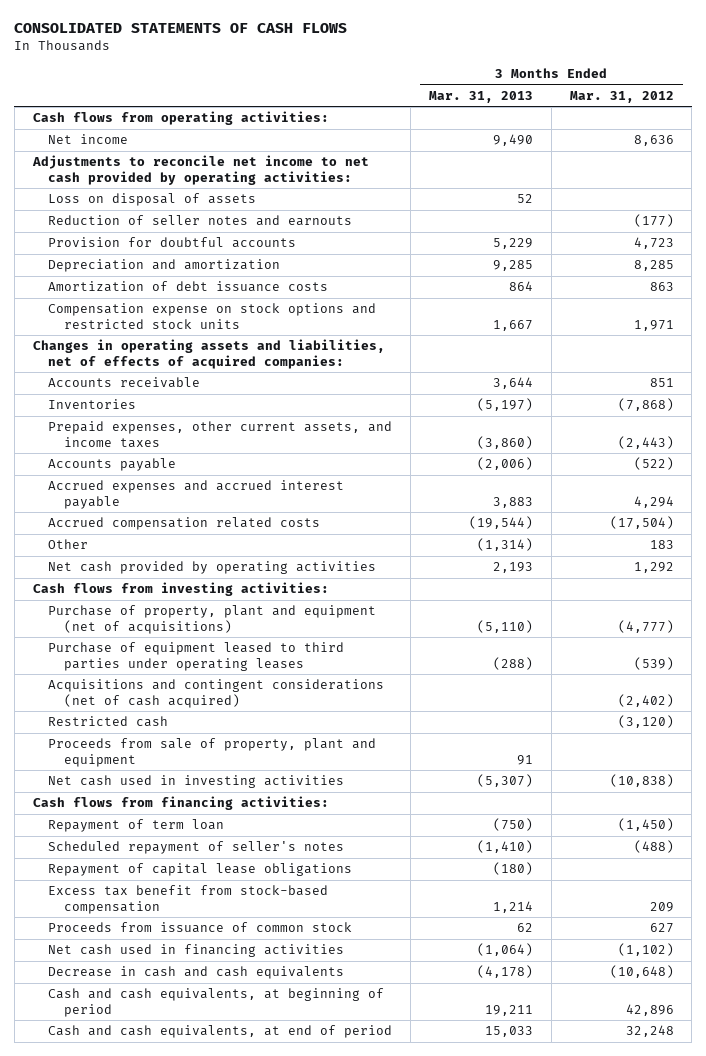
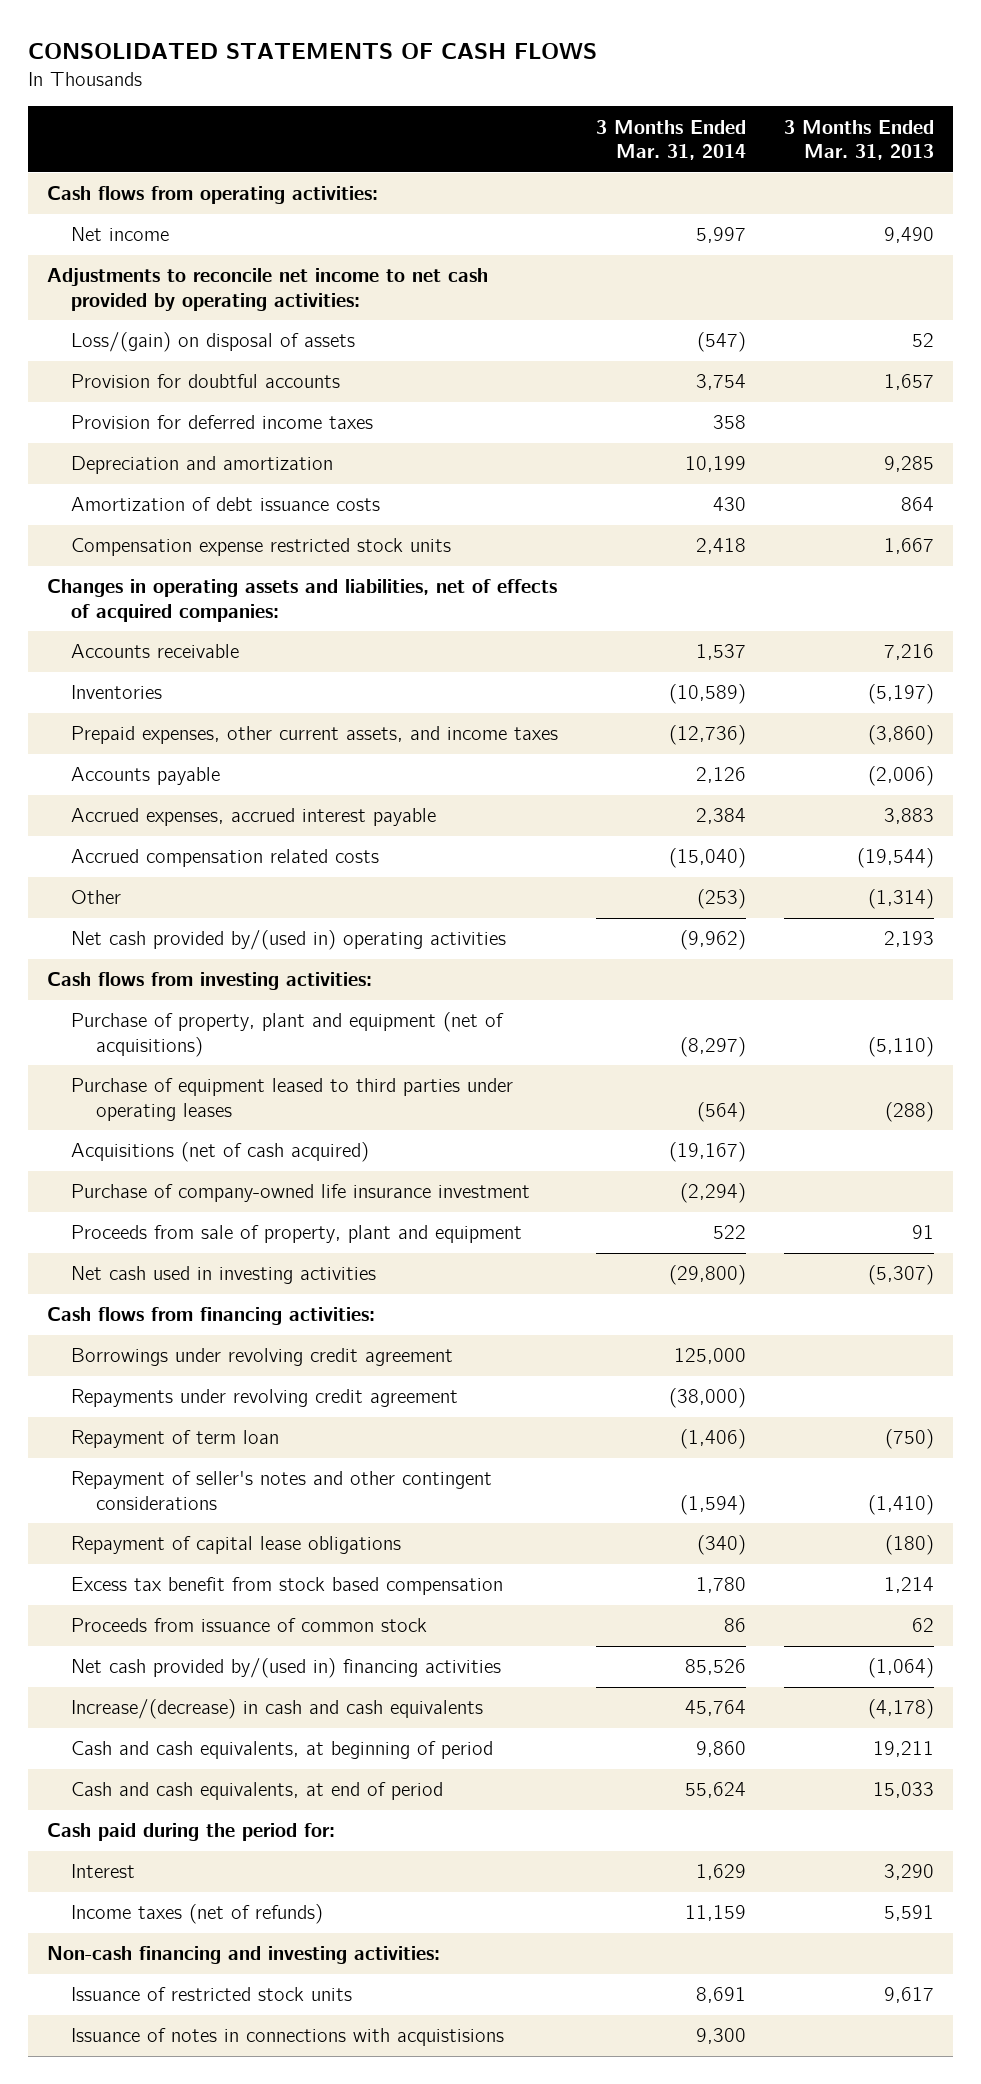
[569,90,674,103] Mar. 31, 2012 -> none
none -> [596,119,747,161] 3 Months Ended Mar. 31, 2014
[48,215,353,227] Reduction of seller notes and earnouts -> none
[48,193,257,207] Loss on disposal of assets -> [71,332,356,353] Loss/(gain) on disposal of assets
[492,238,533,250] 5,229 -> [884,374,935,391] 1,657
none -> [71,415,374,430] Provision for deferred income taxes
[48,303,377,329] Compensation expense on stock options and restricted stock units -> [71,538,452,557] Compensation expense restricted stock units
[492,377,533,390] 3,644 -> [884,644,935,661] 7,216
[48,480,345,509] Accrued expenses and accrued interest payable -> [71,808,437,827] Accrued expenses, accrued interest payable
[48,561,377,575] Net cash provided by operating activities -> [71,930,507,951] Net cash provided by/(used in) operating activities
[48,716,169,728] Restricted cash -> none
[48,679,385,708] Acquisitions and contingent considerations (net of cash acquired) -> [71,1142,370,1163] Acquisitions (net of cash acquired)
none -> [71,1184,531,1203] Purchase of company-owned life insurance investment
none -> [71,1348,454,1367] Borrowings under revolving credit agreement
none -> [71,1389,459,1408] Repayments under revolving credit agreement
[48,841,345,855] Scheduled repayment of seller's notes -> [71,1471,493,1510] Repayment of seller's notes and other contingent considerations
[48,885,329,914] Excess tax benefit from stock-based compensation -> [71,1577,504,1596] Excess tax benefit from stock based compensation
[48,944,345,958] Net cash used in financing activities -> [71,1658,502,1679] Net cash provided by/(used in) financing activities
[48,966,345,980] Decrease in cash and cash equivalents -> [71,1699,484,1720] Increase/(decrease) in cash and cash equivalents
none -> [47,1823,336,1842] Cash paid during the period for:
none -> [71,1864,136,1879] Interest
none -> [71,1904,324,1925] Income taxes (net of refunds)
none -> [47,1946,441,1965] Non-cash financing and investing activities:
none -> [71,1987,353,2002] Issuance of restricted stock units
none -> [71,2028,505,2047] Issuance of notes in connections with acquistisions

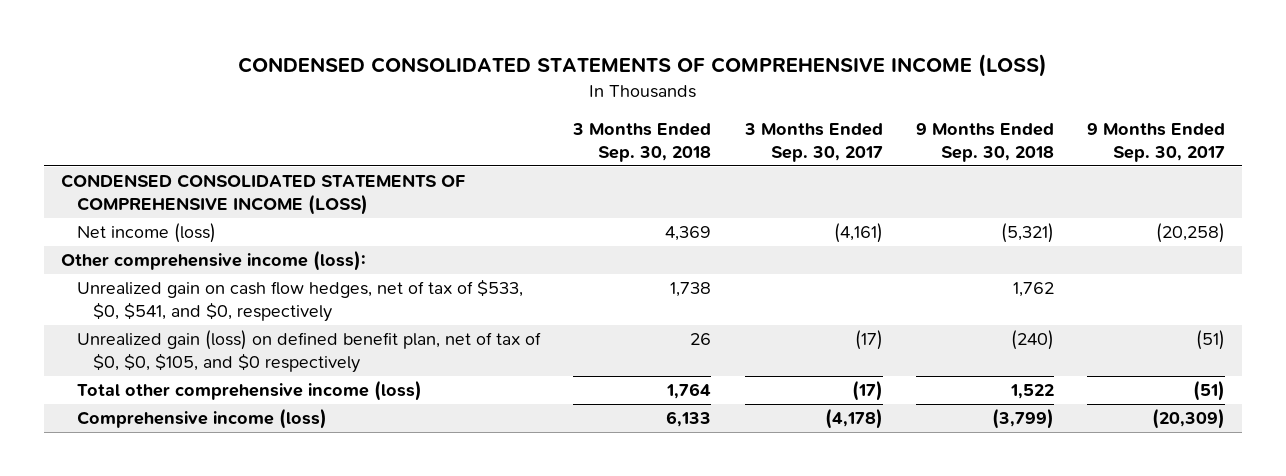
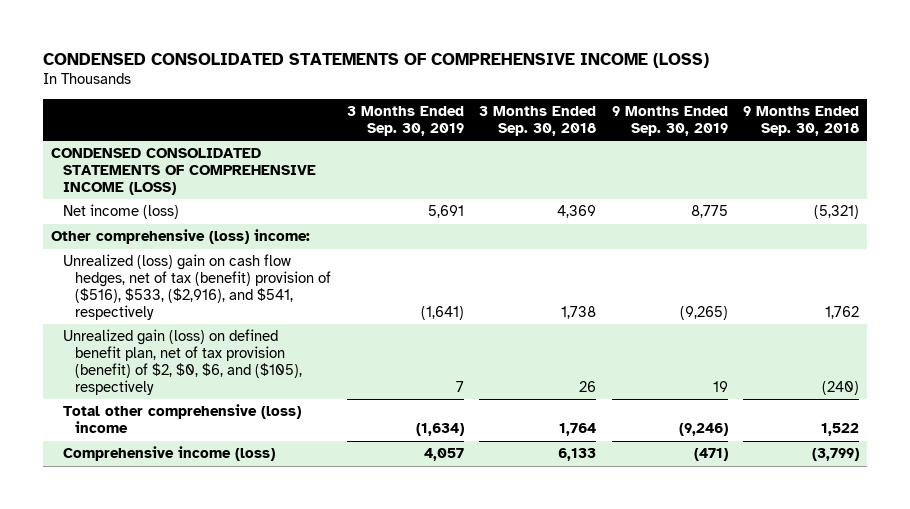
[743,122,883,162] 3 Months Ended Sep. 30, 2017 -> none
[1087,122,1226,162] 9 Months Ended Sep. 30, 2017 -> none
none -> [346,105,464,136] 3 Months Ended Sep. 30, 2019
none -> [611,105,728,136] 9 Months Ended Sep. 30, 2019
[61,250,367,272] Other comprehensive income (loss): -> [50,229,310,245] Other comprehensive (loss) income:
[76,279,523,323] Unrealized gain on cash flow hedges, net of tax of $533, $0, $541, and $0, respectively -> [62,254,332,320] Unrealized (loss) gain on cash flow hedges, net of tax (benefit) provision of ($516), $533, ($2,916), and $541, respectively
[76,330,541,374] Unrealized gain (loss) on defined benefit plan, net of tax of $0, $0, $105, and $0 respectively -> [62,329,303,395] Unrealized gain (loss) on defined benefit plan, net of tax provision (benefit) of $2, $0, $6, and ($105), respectively
[76,380,422,402] Total other comprehensive income (loss) -> [62,404,301,434] Total other comprehensive (loss) income

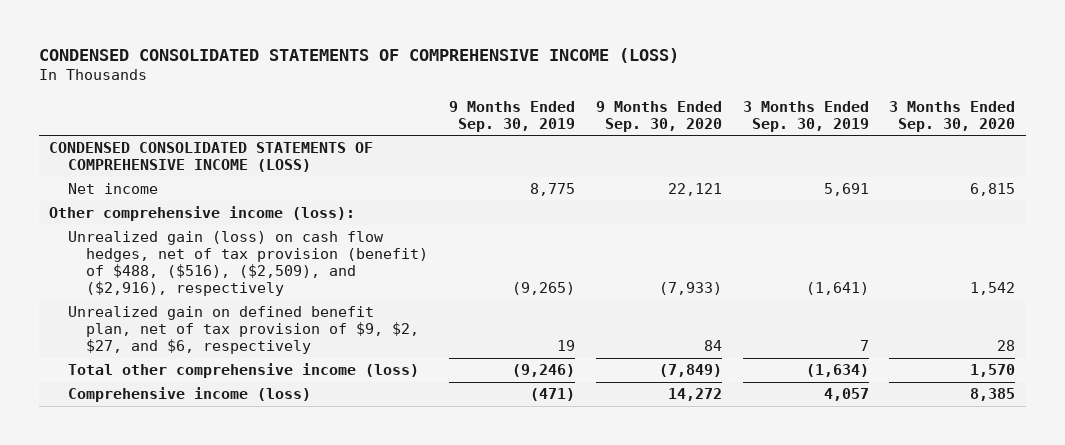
[479,105,597,136] 3 Months Ended Sep. 30, 2018 -> none
[743,105,860,136] 9 Months Ended Sep. 30, 2018 -> none
none -> [595,100,722,132] 9 Months Ended Sep. 30, 2020
none -> [889,100,1016,132] 3 Months Ended Sep. 30, 2020
[62,204,179,220] Net income (loss) -> [67,183,158,195] Net income
[50,229,310,245] Other comprehensive (loss) income: -> [49,206,356,222] Other comprehensive income (loss):
[62,254,332,320] Unrealized (loss) gain on cash flow hedges, net of tax (benefit) provision of ($516), $533, ($2,916), and $541, respectively -> [67,231,428,297] Unrealized gain (loss) on cash flow hedges, net of tax provision (benefit) of $488, ($516), ($2,509), and ($2,916), respectively
[62,329,303,395] Unrealized gain (loss) on defined benefit plan, net of tax provision (benefit) of $2, $0, $6, and ($105), respectively -> [67,306,419,355] Unrealized gain on defined benefit plan, net of tax provision of $9, $2, $27, and $6, respectively
[62,404,301,434] Total other comprehensive (loss) income -> [67,363,419,379] Total other comprehensive income (loss)

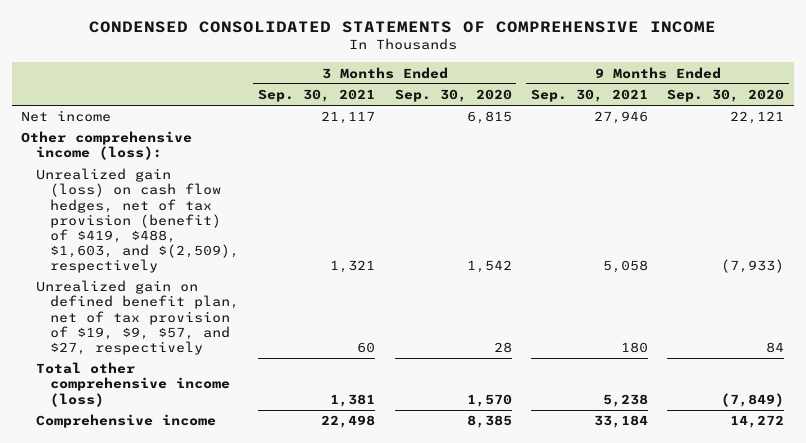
[38,48,679,64] CONDENSED CONSOLIDATED STATEMENTS OF COMPREHENSIVE INCOME (LOSS) -> [88,20,716,33] CONDENSED CONSOLIDATED STATEMENTS OF COMPREHENSIVE INCOME
[448,100,575,132] 9 Months Ended Sep. 30, 2019 -> none
[742,100,869,132] 3 Months Ended Sep. 30, 2019 -> none
none -> [258,88,376,102] Sep. 30, 2021
none -> [530,88,648,102] Sep. 30, 2021
[49,142,374,173] CONDENSED CONSOLIDATED STATEMENTS OF COMPREHENSIVE INCOME (LOSS) -> none
[67,231,428,297] Unrealized gain (loss) on cash flow hedges, net of tax provision (benefit) of $488, ($516), ($2,509), and ($2,916), respectively -> [35,168,239,274] Unrealized gain (loss) on cash flow hedges, net of tax provision (benefit) of $419, $488, $1,603, and $(2,509), respectively
[67,306,419,355] Unrealized gain on defined benefit plan, net of tax provision of $9, $2, $27, and $6, respectively -> [35,280,239,355] Unrealized gain on defined benefit plan, net of tax provision of $19, $9, $57, and $27, respectively
[67,387,311,403] Comprehensive income (loss) -> [35,414,216,429] Comprehensive income

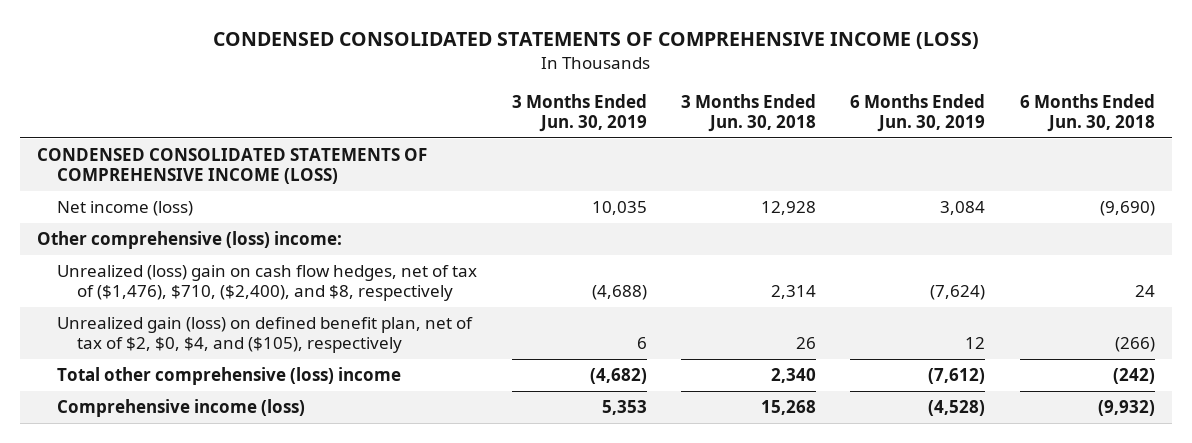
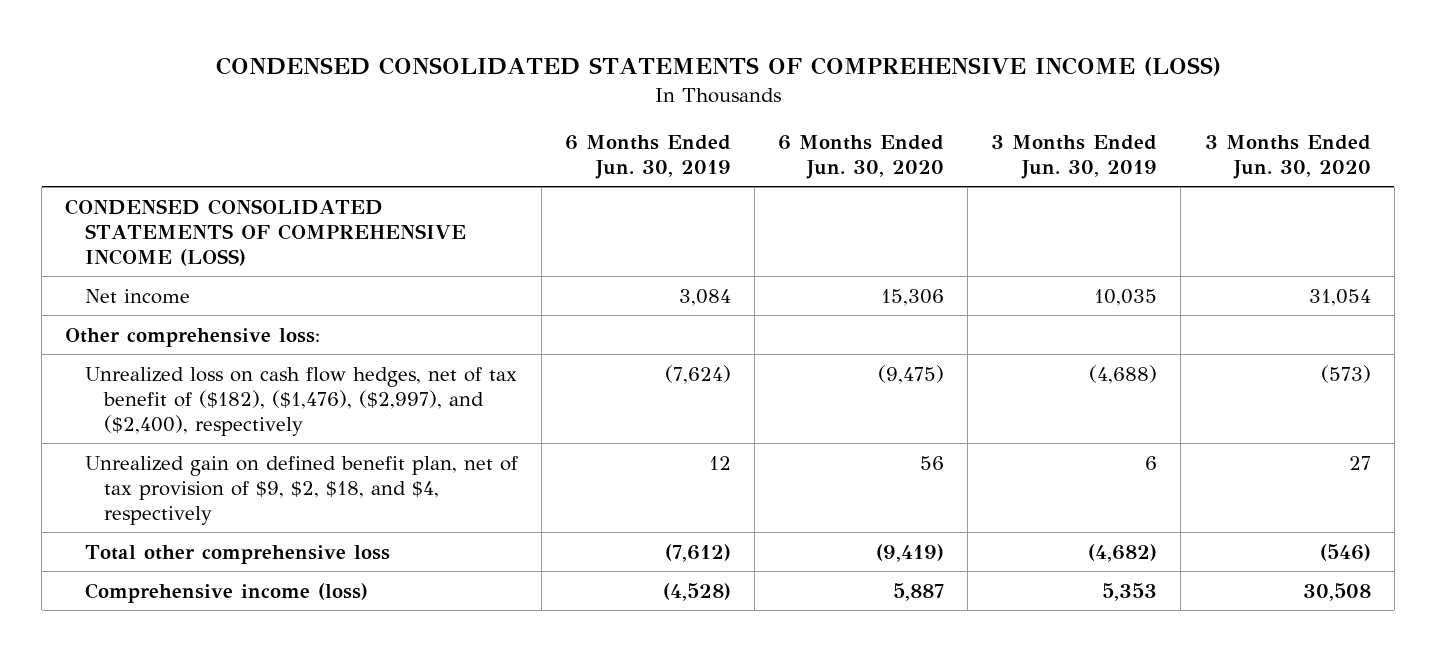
[680,93,816,132] 3 Months Ended Jun. 30, 2018 -> none
[1019,93,1155,132] 6 Months Ended Jun. 30, 2018 -> none
none -> [778,134,945,179] 6 Months Ended Jun. 30, 2020
none -> [1204,134,1371,179] 3 Months Ended Jun. 30, 2020
[57,200,194,216] Net income (loss) -> [84,288,190,304] Net income
[37,230,343,249] Other comprehensive (loss) income: -> [65,327,321,347] Other comprehensive loss:
[57,264,478,301] Unrealized (loss) gain on cash flow hedges, net of tax of ($1,476), $710, ($2,400), and $8, respectively -> [84,366,517,436] Unrealized loss on cash flow hedges, net of tax benefit of ($182), ($1,476), ($2,997), and ($2,400), respectively
[57,316,474,353] Unrealized gain (loss) on defined benefit plan, net of tax of $2, $0, $4, and ($105), respectively -> [84,455,518,525] Unrealized gain on defined benefit plan, net of tax provision of $9, $2, $18, and $4, respectively
[57,366,402,385] Total other comprehensive (loss) income -> [84,544,390,564] Total other comprehensive loss

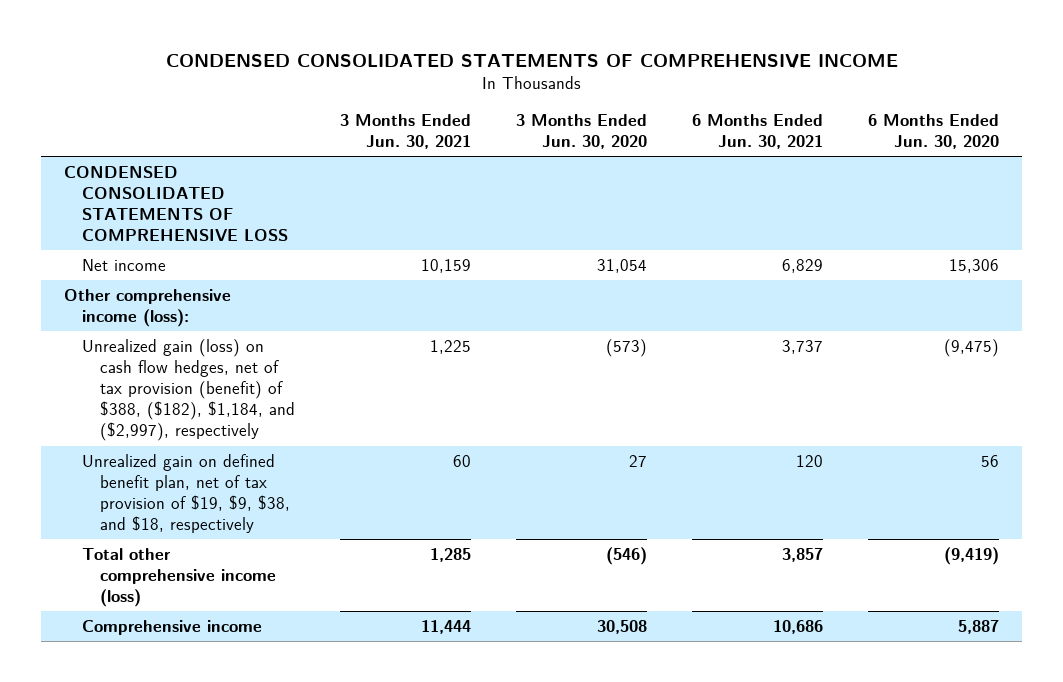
[215,56,1221,76] CONDENSED CONSOLIDATED STATEMENTS OF COMPREHENSIVE INCOME (LOSS) -> [165,53,898,69] CONDENSED CONSOLIDATED STATEMENTS OF COMPREHENSIVE INCOME
[564,134,731,179] 6 Months Ended Jun. 30, 2019 -> none
[991,134,1158,179] 3 Months Ended Jun. 30, 2019 -> none
none -> [339,114,471,150] 3 Months Ended Jun. 30, 2021
none -> [692,114,824,150] 6 Months Ended Jun. 30, 2021
[65,198,466,266] CONDENSED CONSOLIDATED STATEMENTS OF COMPREHENSIVE INCOME (LOSS) -> [63,165,288,242] CONDENSED CONSOLIDATED STATEMENTS OF COMPREHENSIVE LOSS
[65,327,321,347] Other comprehensive loss: -> [63,288,231,327] Other comprehensive income (loss):
[84,366,517,436] Unrealized loss on cash flow hedges, net of tax benefit of ($182), ($1,476), ($2,997), and ($2,400), respectively -> [81,338,295,442] Unrealized gain (loss) on cash flow hedges, net of tax provision (benefit) of $388, ($182), $1,184, and ($2,997), respectively
[84,455,518,525] Unrealized gain on defined benefit plan, net of tax provision of $9, $2, $18, and $4, respectively -> [81,453,290,534] Unrealized gain on defined benefit plan, net of tax provision of $19, $9, $38, and $18, respectively
[84,544,390,564] Total other comprehensive loss -> [81,547,276,608] Total other comprehensive income (loss)
[84,582,368,603] Comprehensive income (loss) -> [81,619,262,635] Comprehensive income

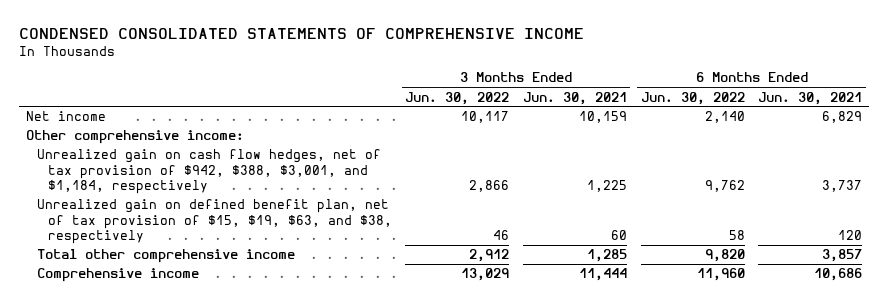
[516,114,648,150] 3 Months Ended Jun. 30, 2020 -> none
[868,114,1000,150] 6 Months Ended Jun. 30, 2020 -> none
none -> [405,91,510,105] Jun. 30, 2022
none -> [640,91,745,105] Jun. 30, 2022
[63,165,288,242] CONDENSED CONSOLIDATED STATEMENTS OF COMPREHENSIVE LOSS -> none
[63,288,231,327] Other comprehensive income (loss): -> [25,130,244,145] Other comprehensive income:
[81,338,295,442] Unrealized gain (loss) on cash flow hedges, net of tax provision (benefit) of $388, ($182), $1,184, and ($2,997), respectively -> [36,149,381,194] Unrealized gain on cash flow hedges, net of tax provision of $942, $388, $3,001, and $1,184, respectively
[81,453,290,534] Unrealized gain on defined benefit plan, net of tax provision of $19, $9, $38, and $18, respectively -> [36,199,392,244] Unrealized gain on defined benefit plan, net of tax provision of $15, $19, $63, and $38, respectively
[81,547,276,608] Total other comprehensive income (loss) -> [36,249,295,264] Total other comprehensive income

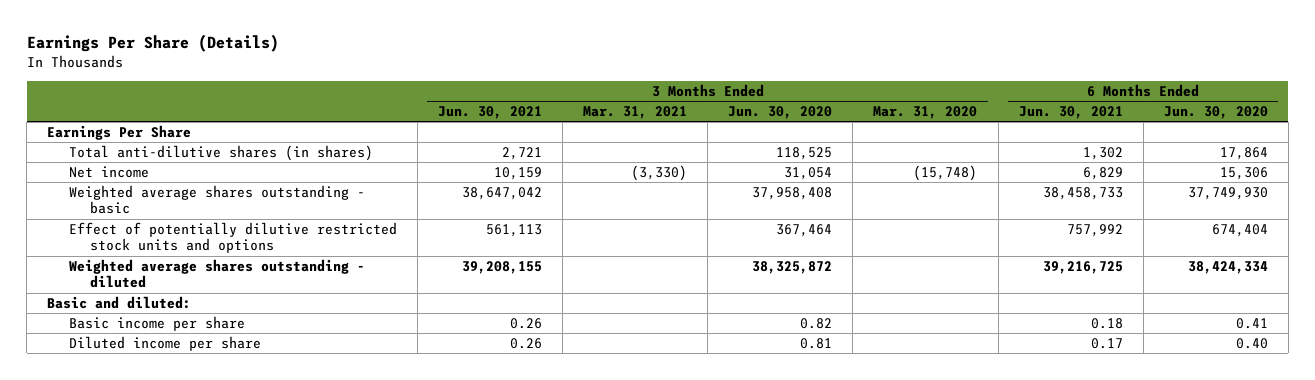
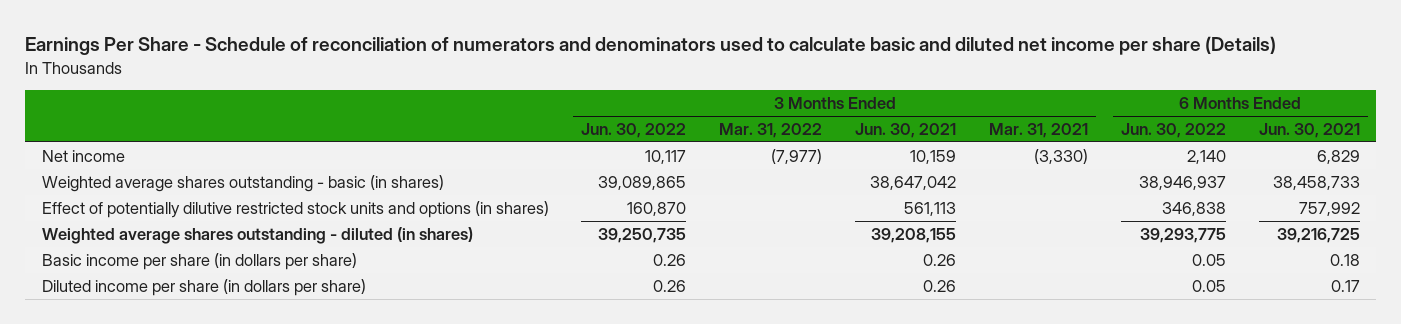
[26,34,279,53] Earnings Per Share (Details) -> [25,36,1277,56] Earnings Per Share - Schedule of reconciliation of numerators and denominators used to calculate basic and diluted net income per share (Details)
[728,106,833,120] Jun. 30, 2020 -> none
[873,106,978,120] Mar. 31, 2020 -> none
[1163,106,1268,120] Jun. 30, 2020 -> none
none -> [581,123,687,139] Jun. 30, 2022
none -> [719,123,823,139] Mar. 31, 2022
none -> [1120,123,1226,139] Jun. 30, 2022
[47,125,192,141] Earnings Per Share -> none
[68,145,373,162] Total anti-dilutive shares (in shares) -> none
[47,296,192,310] Basic and diluted: -> none
[68,185,365,215] Weighted average shares outstanding - basic -> [41,174,444,192] Weighted average shares outstanding - basic (in shares)
[68,222,397,254] Effect of potentially dilutive restricted stock units and options -> [41,200,549,218] Effect of potentially dilutive restricted stock units and options (in shares)
[68,259,365,289] Weighted average shares outstanding - diluted -> [41,226,473,244] Weighted average shares outstanding - diluted (in shares)
[68,316,245,332] Basic income per share -> [41,252,357,270] Basic income per share (in dollars per share)
[68,336,261,352] Diluted income per share -> [41,278,366,296] Diluted income per share (in dollars per share)

